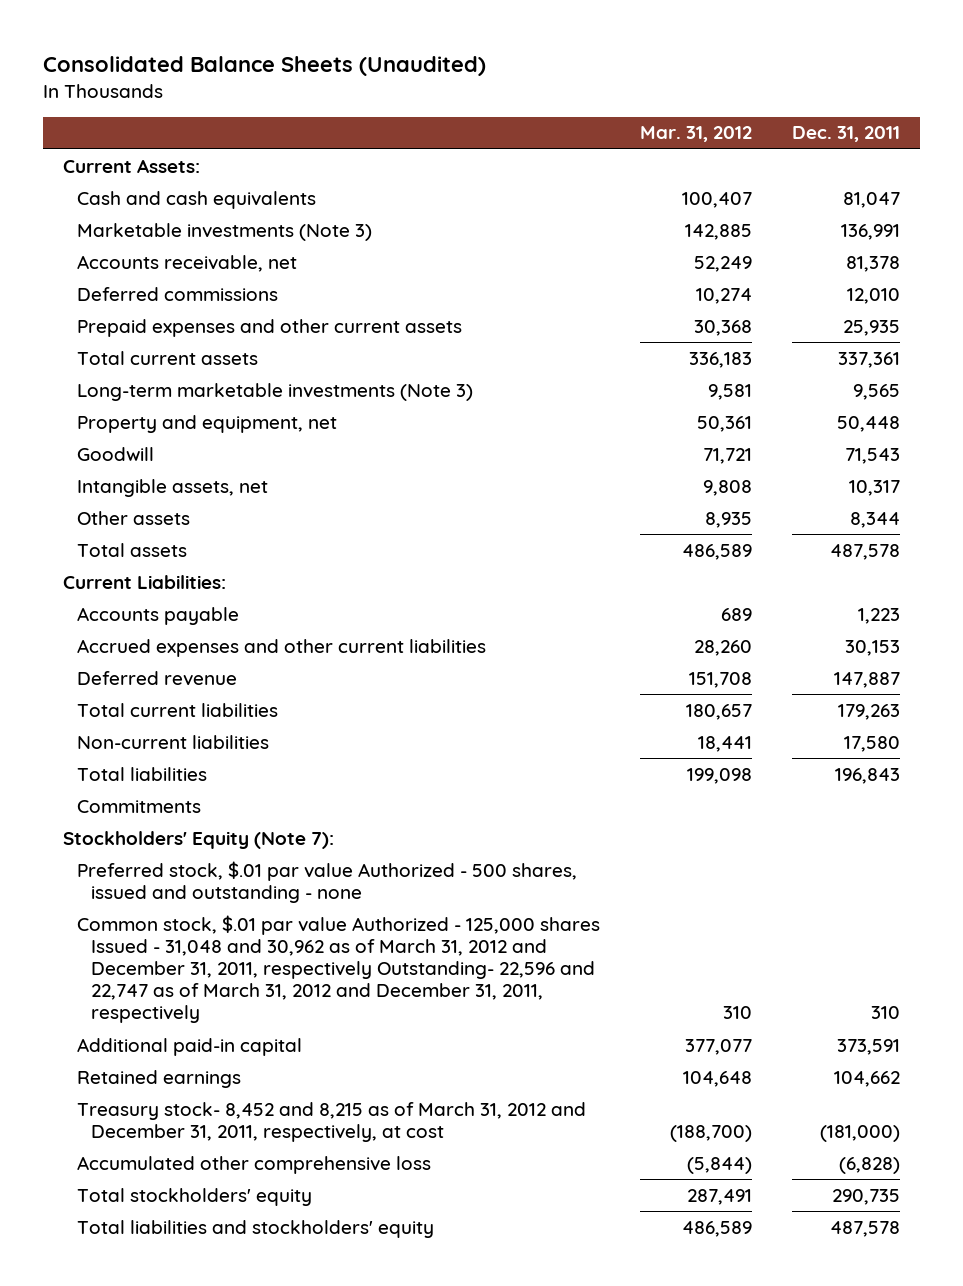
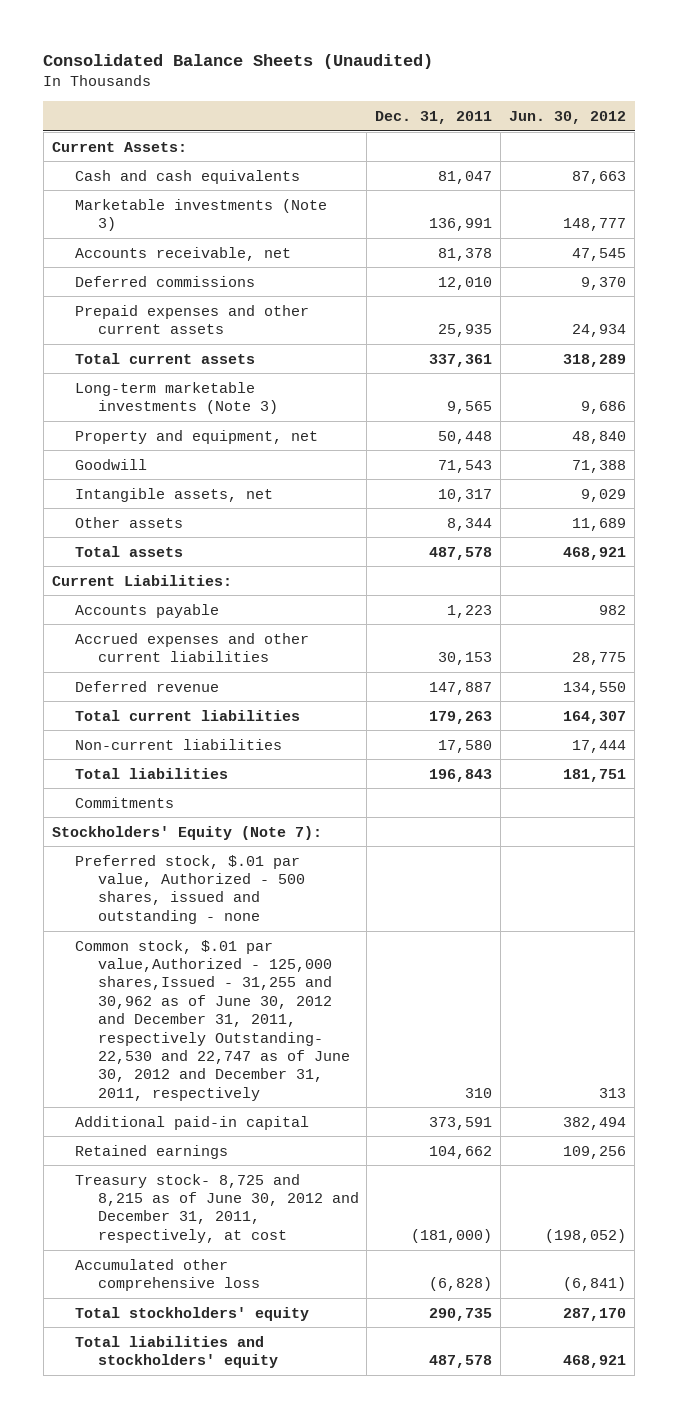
[639,126,752,143] Mar. 31, 2012 -> none
none -> [509,110,627,124] Jun. 30, 2012
[76,860,577,903] Preferred stock, $.01 par value Authorized - 500 shares, issued and outstanding - none -> [74,854,305,924] Preferred stock, $.01 par value, Authorized - 500 shares, issued and outstanding - none
[76,914,600,1024] Common stock, $.01 par value Authorized - 125,000 shares Issued - 31,048 and 30,962 as of March 31, 2012 and December 31, 2011, respectively Outstanding- 22,596 and 22,747 as of March 31, 2012 and December 31, 2011, respectively -> [74,939,350,1101] Common stock, $.01 par value,Authorized - 125,000 shares,Issued - 31,255 and 30,962 as of June 30, 2012 and December 31, 2011, respectively Outstanding- 22,530 and 22,747 as of June 30, 2012 and December 31, 2011, respectively
[76,1101,586,1142] Treasury stock- 8,452 and 8,215 as of March 31, 2012 and December 31, 2011, respectively, at cost -> [74,1173,359,1243] Treasury stock- 8,725 and 8,215 as of June 30, 2012 and December 31, 2011, respectively, at cost

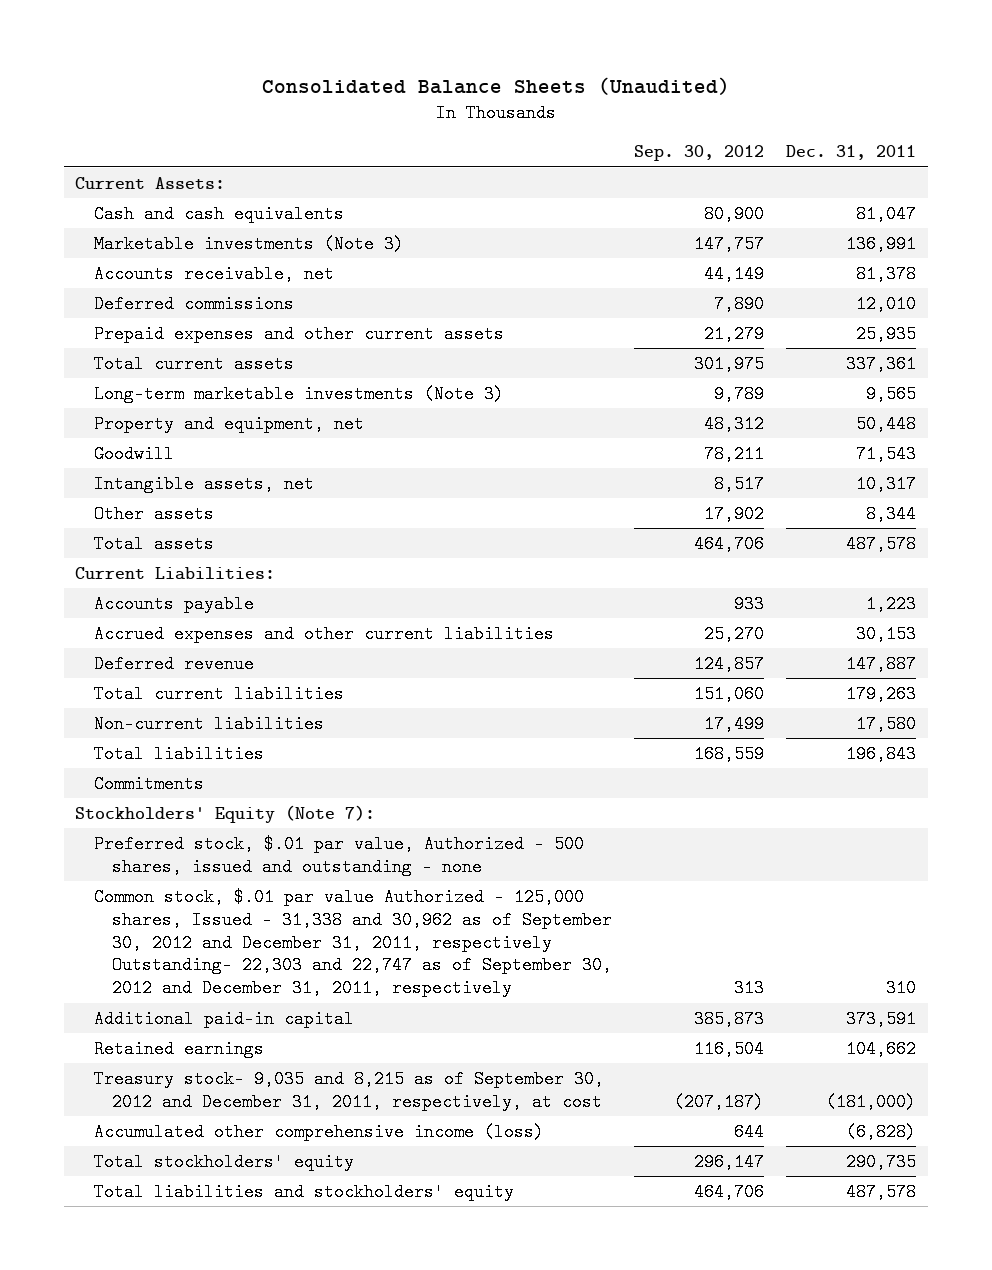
[509,110,627,124] Jun. 30, 2012 -> none
none -> [634,145,765,162] Sep. 30, 2012
[74,939,350,1101] Common stock, $.01 par value,Authorized - 125,000 shares,Issued - 31,255 and 30,962 as of June 30, 2012 and December 31, 2011, respectively Outstanding- 22,530 and 22,747 as of June 30, 2012 and December 31, 2011, respectively -> [93,887,612,998] Common stock, $.01 par value Authorized - 125,000 shares, Issued - 31,338 and 30,962 as of September 30, 2012 and December 31, 2011, respectively Outstanding- 22,303 and 22,747 as of September 30, 2012 and December 31, 2011, respectively
[74,1173,359,1243] Treasury stock- 8,725 and 8,215 as of June 30, 2012 and December 31, 2011, respectively, at cost -> [93,1069,604,1111] Treasury stock- 9,035 and 8,215 as of September 30, 2012 and December 31, 2011, respectively, at cost
[74,1258,260,1291] Accumulated other comprehensive loss -> [93,1122,544,1141] Accumulated other comprehensive income (loss)

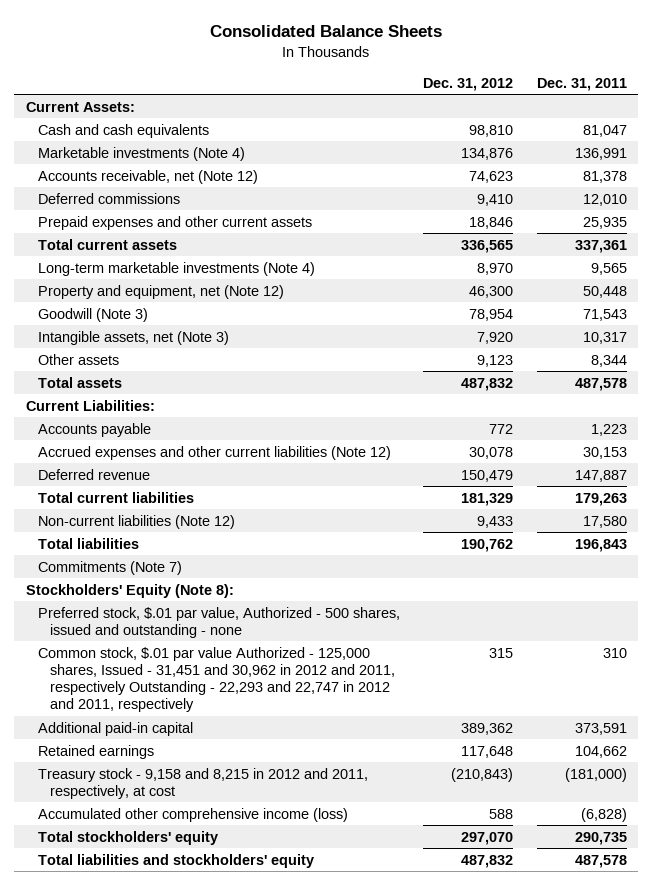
[261,77,730,96] Consolidated Balance Sheets (Unaudited) -> [210,24,443,37] Consolidated Balance Sheets
[634,145,765,162] Sep. 30, 2012 -> none
none -> [423,77,514,91] Dec. 31, 2012
[93,234,404,253] Marketable investments (Note 3) -> [37,146,245,161] Marketable investments (Note 4)
[93,264,334,283] Accounts receivable, net -> [37,169,258,184] Accounts receivable, net (Note 12)
[93,384,504,403] Long-term marketable investments (Note 3) -> [37,261,315,276] Long-term marketable investments (Note 4)
[93,414,364,433] Property and equipment, net -> [37,284,284,299] Property and equipment, net (Note 12)
[93,444,174,463] Goodwill -> [37,307,148,322] Goodwill (Note 3)
[93,474,314,493] Intangible assets, net -> [37,330,229,345] Intangible assets, net (Note 3)
[93,624,554,643] Accrued expenses and other current liabilities -> [37,445,391,460] Accrued expenses and other current liabilities (Note 12)
[93,714,324,733] Non-current liabilities -> [37,514,235,529] Non-current liabilities (Note 12)
[93,774,204,793] Commitments -> [37,560,182,575] Commitments (Note 7)
[75,804,376,823] Stockholders' Equity (Note 7): -> [25,583,234,598] Stockholders' Equity (Note 8):
[93,887,612,998] Common stock, $.01 par value Authorized - 125,000 shares, Issued - 31,338 and 30,962 as of September 30, 2012 and December 31, 2011, respectively Outstanding- 22,303 and 22,747 as of September 30, 2012 and December 31, 2011, respectively -> [37,646,396,713] Common stock, $.01 par value Authorized - 125,000 shares, Issued - 31,451 and 30,962 in 2012 and 2011, respectively Outstanding - 22,293 and 22,747 in 2012 and 2011, respectively
[93,1069,604,1111] Treasury stock- 9,035 and 8,215 as of September 30, 2012 and December 31, 2011, respectively, at cost -> [37,767,368,799] Treasury stock - 9,158 and 8,215 in 2012 and 2011, respectively, at cost

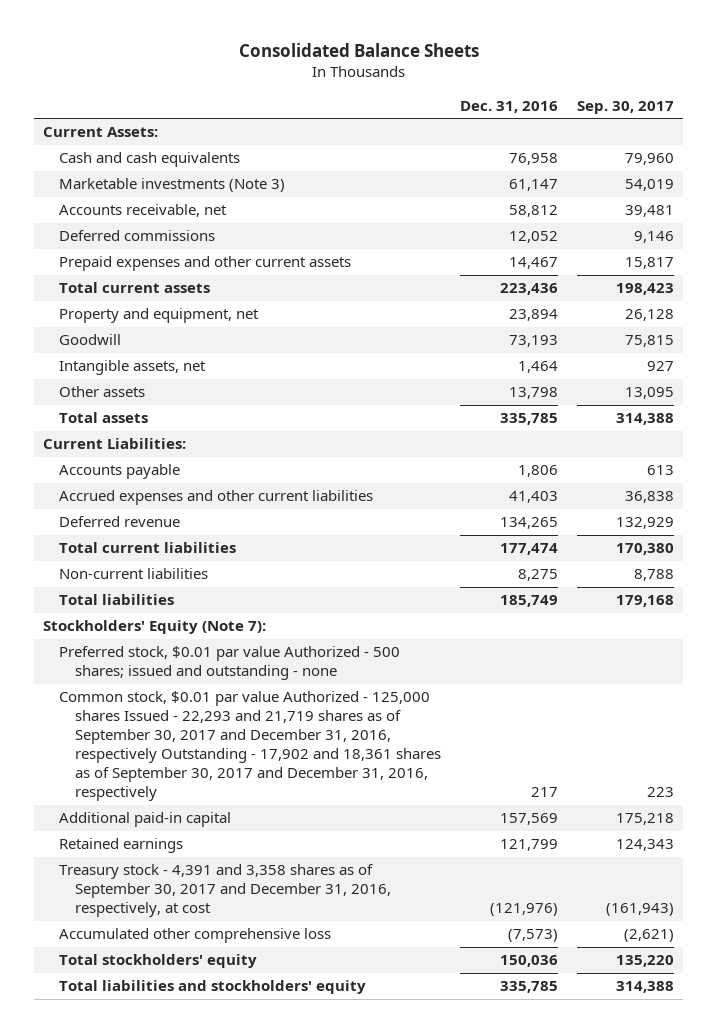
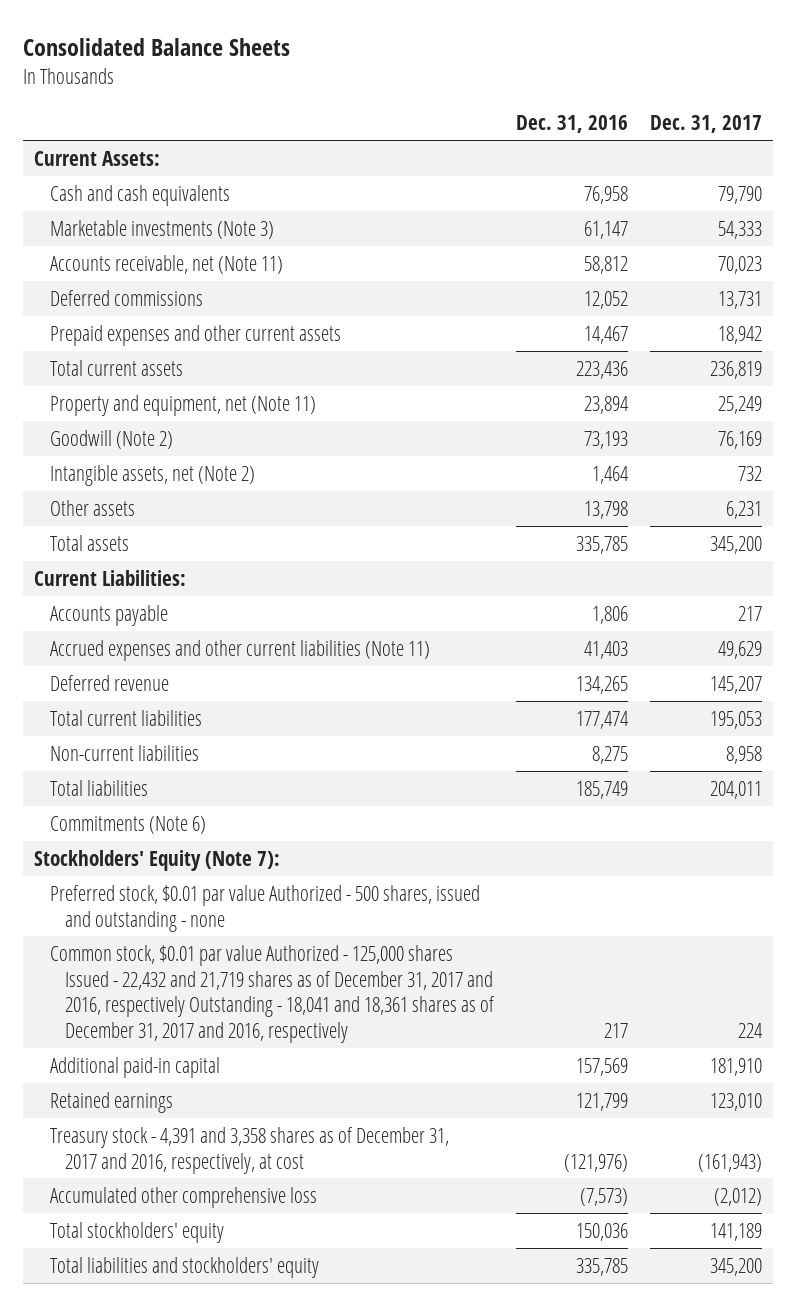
[576,100,674,114] Sep. 30, 2017 -> none
none -> [649,115,762,134] Dec. 31, 2017
[59,204,228,218] Accounts receivable, net -> [49,254,283,274] Accounts receivable, net (Note 11)
[59,308,260,324] Property and equipment, net -> [49,394,316,416] Property and equipment, net (Note 11)
[59,334,122,346] Goodwill -> [49,429,173,449] Goodwill (Note 2)
[59,360,207,376] Intangible assets, net -> [49,464,255,486] Intangible assets, net (Note 2)
[59,490,374,506] Accrued expenses and other current liabilities -> [49,639,430,661] Accrued expenses and other current liabilities (Note 11)
none -> [49,815,206,834] Commitments (Note 6)
[59,646,401,681] Preferred stock, $0.01 par value Authorized - 500 shares; issued and outstanding - none -> [49,884,480,932] Preferred stock, $0.01 par value Authorized - 500 shares, issued and outstanding - none
[59,691,442,802] Common stock, $0.01 par value Authorized - 125,000 shares Issued - 22,293 and 21,719 shares as of September 30, 2017 and December 31, 2016, respectively Outstanding - 17,902 and 18,361 shares as of September 30, 2017 and December 31, 2016, respectively -> [49,944,495,1044] Common stock, $0.01 par value Authorized - 125,000 shares Issued - 22,432 and 21,719 shares as of December 31, 2017 and 2016, respectively Outstanding - 18,041 and 18,361 shares as of December 31, 2017 and 2016, respectively
[59,864,392,918] Treasury stock - 4,391 and 3,358 shares as of September 30, 2017 and December 31, 2016, respectively, at cost -> [49,1126,449,1174] Treasury stock - 4,391 and 3,358 shares as of December 31, 2017 and 2016, respectively, at cost

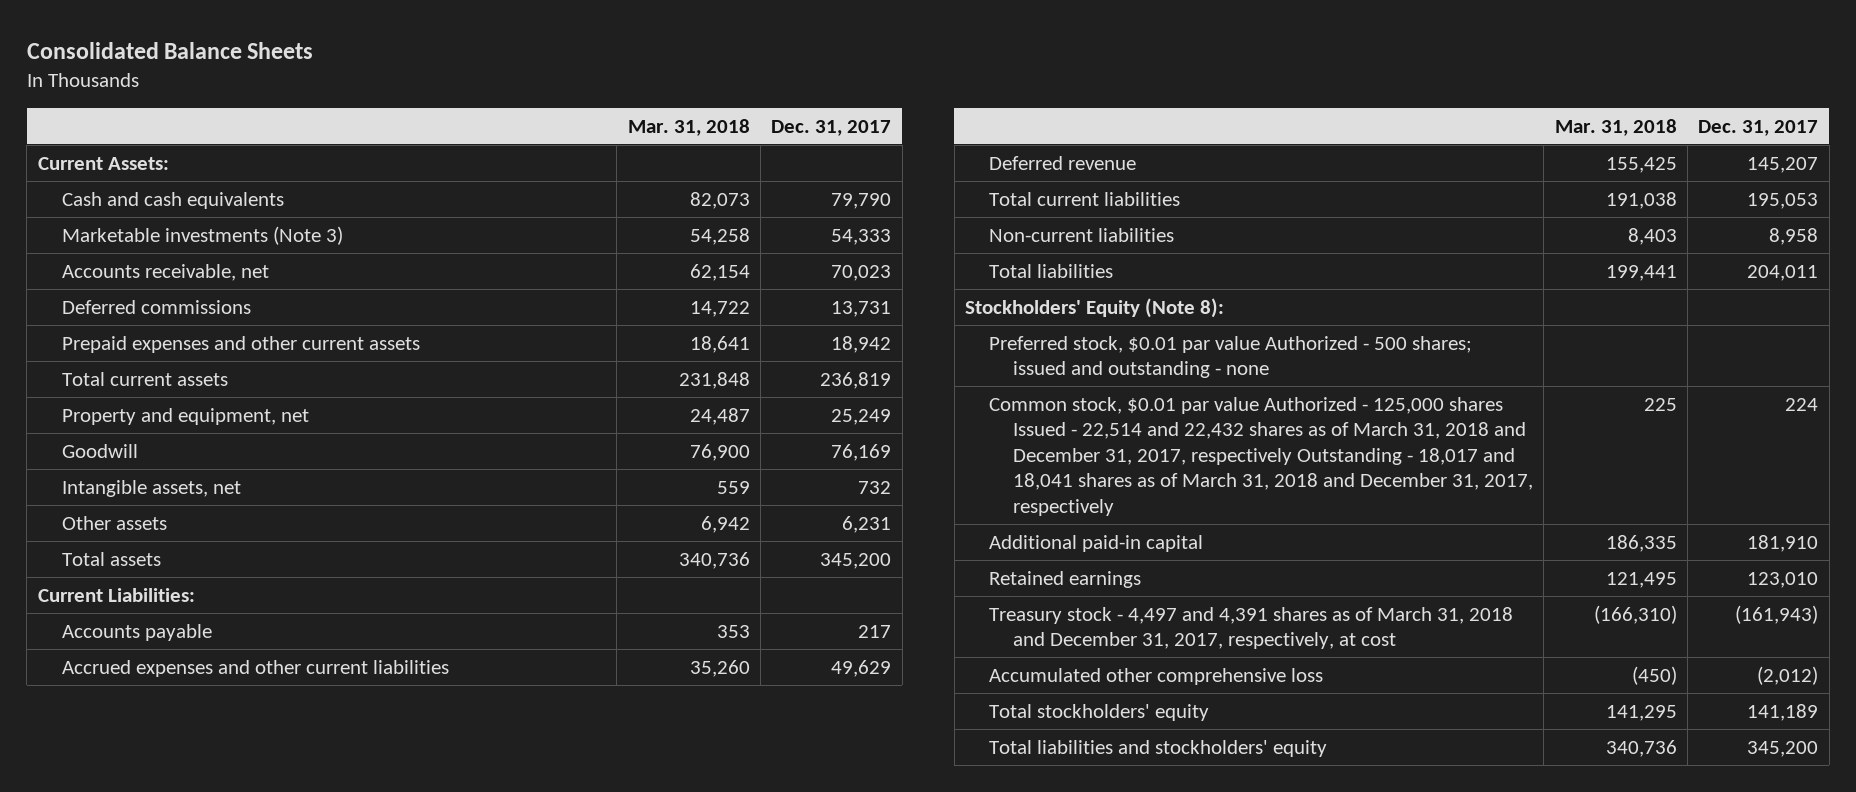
[515,115,628,134] Dec. 31, 2016 -> none
none -> [627,118,750,136] Mar. 31, 2018
[49,254,283,274] Accounts receivable, net (Note 11) -> [61,263,269,281] Accounts receivable, net
[49,394,316,416] Property and equipment, net (Note 11) -> [61,407,309,425] Property and equipment, net
[49,429,173,449] Goodwill (Note 2) -> [61,443,138,458] Goodwill
[49,464,255,486] Intangible assets, net (Note 2) -> [61,479,241,497] Intangible assets, net
[49,639,430,661] Accrued expenses and other current liabilities (Note 11) -> [61,659,449,677] Accrued expenses and other current liabilities
[49,815,206,834] Commitments (Note 6) -> none
[34,849,281,871] Stockholders' Equity (Note 7): -> [964,297,1224,318] Stockholders' Equity (Note 8):
[49,884,480,932] Preferred stock, $0.01 par value Authorized - 500 shares, issued and outstanding - none -> [988,335,1472,379] Preferred stock, $0.01 par value Authorized - 500 shares; issued and outstanding - none
[49,944,495,1044] Common stock, $0.01 par value Authorized - 125,000 shares Issued - 22,432 and 21,719 shares as of December 31, 2017 and 2016, respectively Outstanding - 18,041 and 18,361 shares as of December 31, 2017 and 2016, respectively -> [988,396,1533,516] Common stock, $0.01 par value Authorized - 125,000 shares Issued - 22,514 and 22,432 shares as of March 31, 2018 and December 31, 2017, respectively Outstanding - 18,017 and 18,041 shares as of March 31, 2018 and December 31, 2017, respectively
[49,1126,449,1174] Treasury stock - 4,391 and 3,358 shares as of December 31, 2017 and 2016, respectively, at cost -> [988,606,1513,650] Treasury stock - 4,497 and 4,391 shares as of March 31, 2018 and December 31, 2017, respectively, at cost

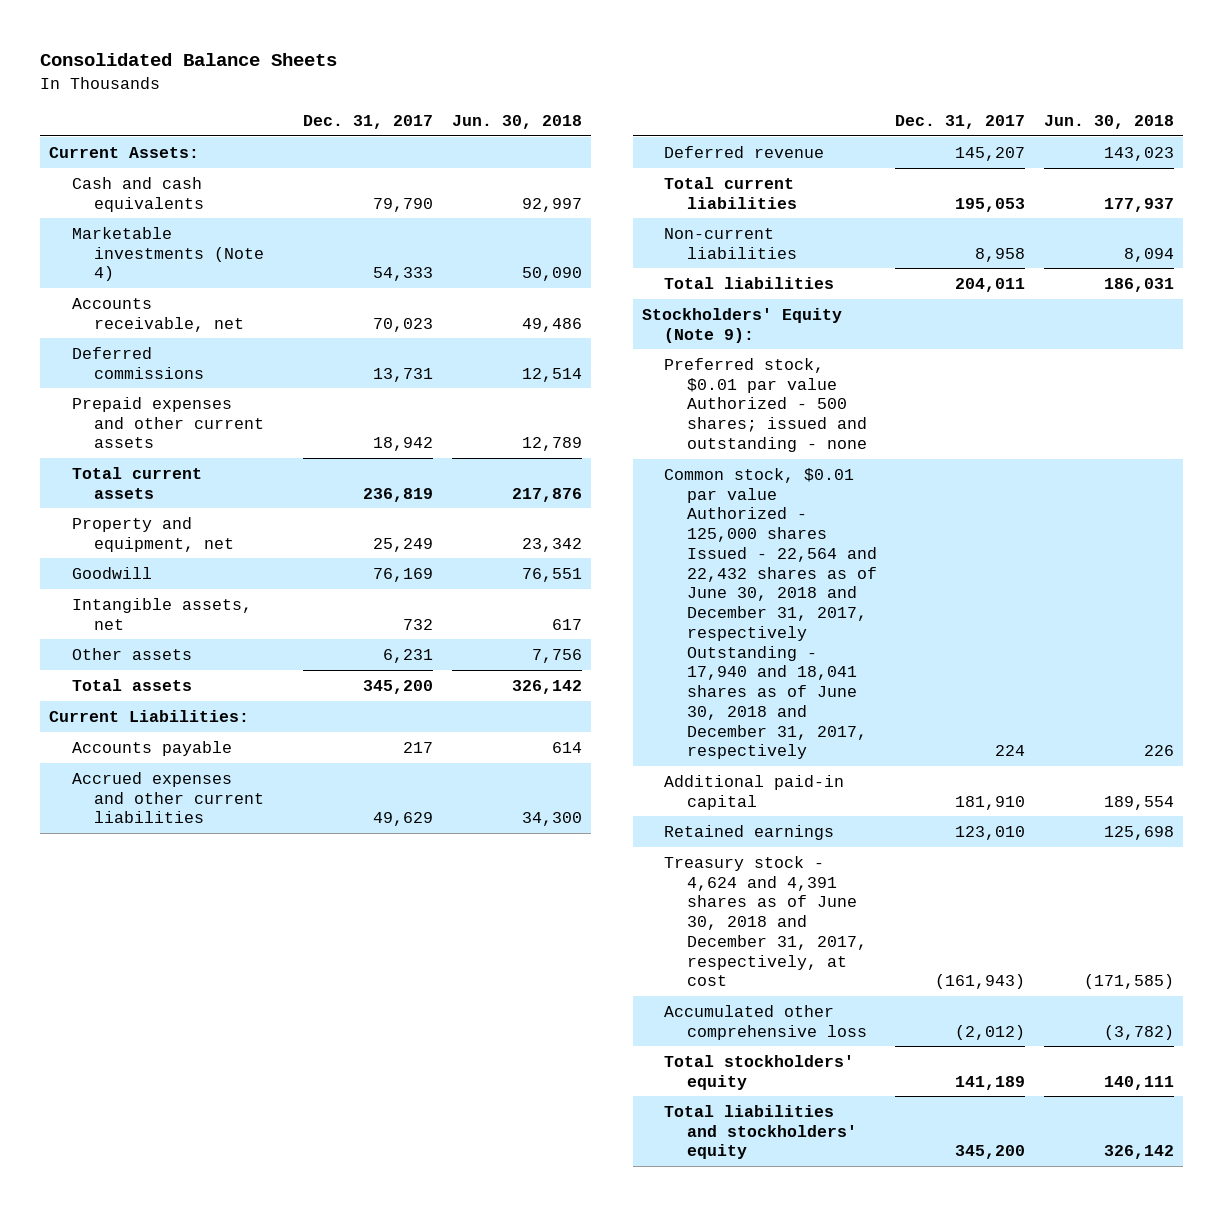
[627,118,750,136] Mar. 31, 2018 -> none
none -> [451,115,582,130] Jun. 30, 2018
[61,225,343,245] Marketable investments (Note 3) -> [71,226,265,282] Marketable investments (Note 4)
[964,297,1224,318] Stockholders' Equity (Note 8): -> [641,307,842,343] Stockholders' Equity (Note 9):
[988,396,1533,516] Common stock, $0.01 par value Authorized - 125,000 shares Issued - 22,514 and 22,432 shares as of March 31, 2018 and December 31, 2017, respectively Outstanding - 18,017 and 18,041 shares as of March 31, 2018 and December 31, 2017, respectively -> [664,467,877,760] Common stock, $0.01 par value Authorized - 125,000 shares Issued - 22,564 and 22,432 shares as of June 30, 2018 and December 31, 2017, respectively Outstanding - 17,940 and 18,041 shares as of June 30, 2018 and December 31, 2017, respectively
[988,606,1513,650] Treasury stock - 4,497 and 4,391 shares as of March 31, 2018 and December 31, 2017, respectively, at cost -> [664,855,867,987] Treasury stock - 4,624 and 4,391 shares as of June 30, 2018 and December 31, 2017, respectively, at cost

